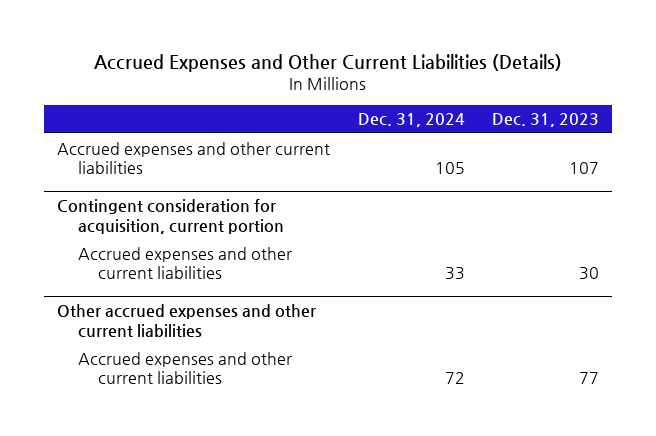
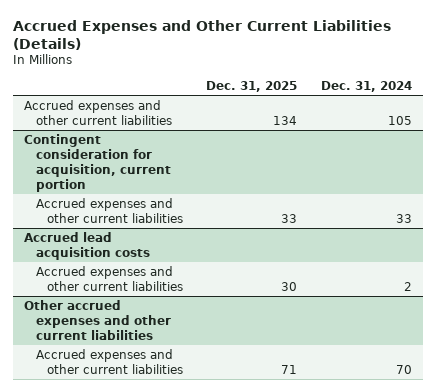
[491,113,599,128] Dec. 31, 2023 -> none
none -> [206,80,298,92] Dec. 31, 2025
none -> [24,231,150,260] Accrued lead acquisition costs
none -> [35,265,183,291] Accrued expenses and other current liabilities
[444,371,465,384] 72 -> [395,364,412,374] 70

